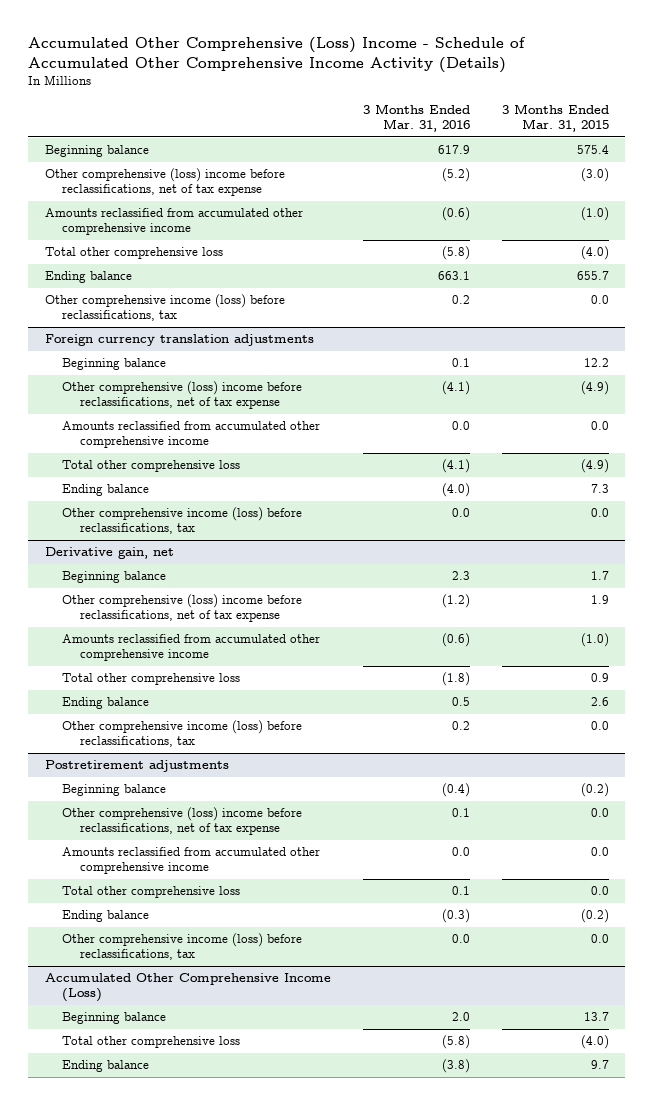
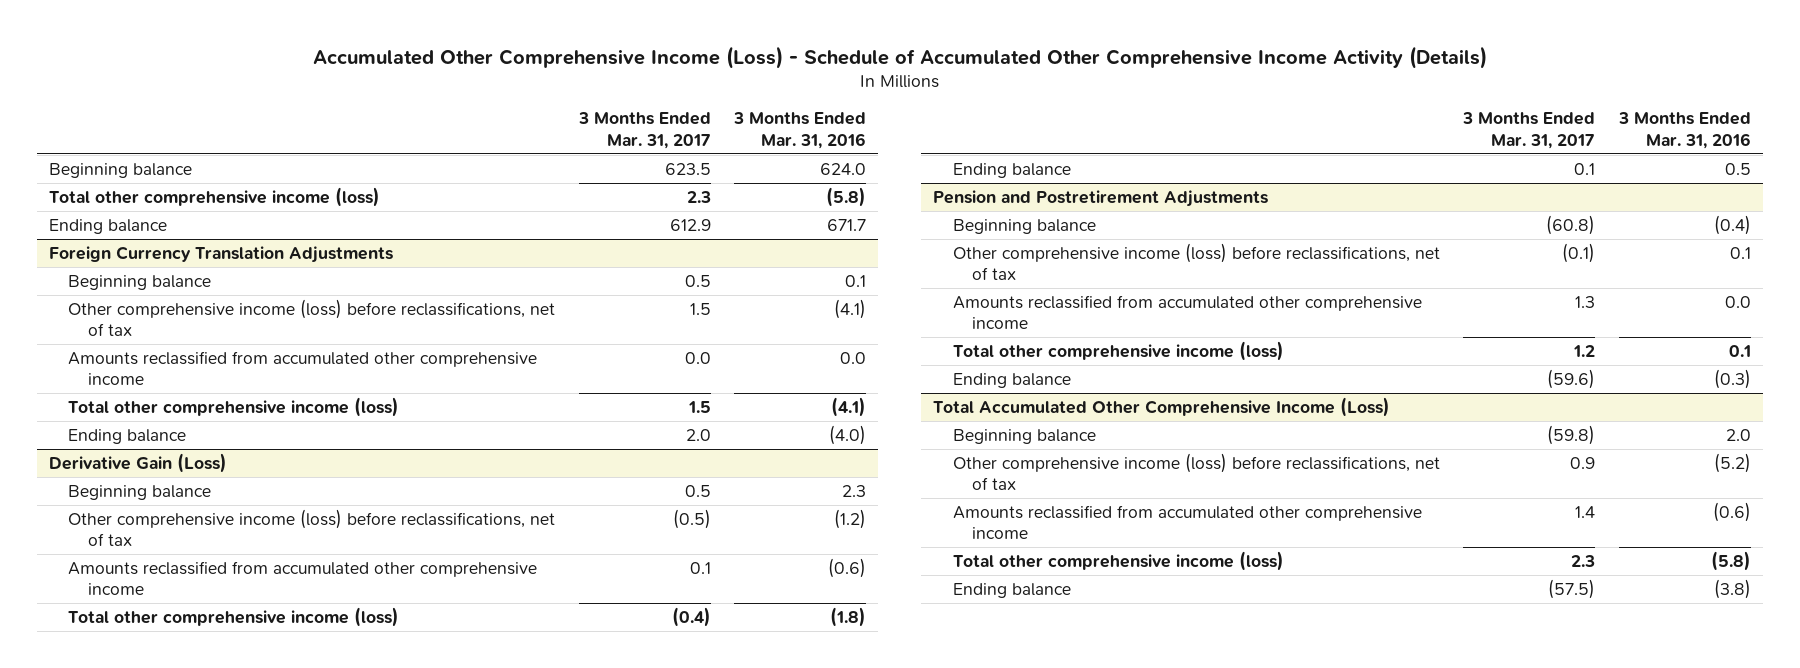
[28,37,527,73] Accumulated Other Comprehensive (Loss) Income - Schedule of Accumulated Other Comprehensive Income Activity (Details) -> [312,45,1487,69] Accumulated Other Comprehensive Income (Loss) - Schedule of Accumulated Other Comprehensive Income Activity (Details)
[502,104,610,133] 3 Months Ended Mar. 31, 2015 -> none
none -> [577,112,711,149] 3 Months Ended Mar. 31, 2017
[44,168,285,197] Other comprehensive (loss) income before reclassifications, net of tax expense -> none
[44,208,303,236] Amounts reclassified from accumulated other comprehensive income -> none
[44,294,285,322] Other comprehensive income (loss) before reclassifications, tax -> none
[437,145,470,155] 617.9 -> [820,162,867,175] 624.0
[44,247,223,260] Total other comprehensive loss -> [48,186,380,207] Total other comprehensive income (loss)
[437,271,470,281] 663.1 -> [827,218,867,231] 671.7
[44,334,314,347] Foreign currency translation adjustments -> [48,245,393,263] Foreign Currency Translation Adjustments
[62,381,303,410] Other comprehensive (loss) income before reclassifications, net of tax expense -> [68,298,556,337] Other comprehensive income (loss) before reclassifications, net of tax
[62,460,241,473] Total other comprehensive loss -> [68,396,400,417] Total other comprehensive income (loss)
[62,507,303,535] Other comprehensive income (loss) before reclassifications, tax -> none
[44,547,174,560] Derivative gain, net -> [48,452,227,473] Derivative Gain (Loss)
[62,594,303,623] Other comprehensive (loss) income before reclassifications, net of tax expense -> [68,508,556,547] Other comprehensive income (loss) before reclassifications, net of tax
[62,673,241,686] Total other comprehensive loss -> [68,606,400,627] Total other comprehensive income (loss)
[62,720,303,748] Other comprehensive income (loss) before reclassifications, tax -> none
[44,760,229,773] Postretirement adjustments -> [933,189,1269,207] Pension and Postretirement Adjustments
[62,807,303,836] Other comprehensive (loss) income before reclassifications, net of tax expense -> [952,242,1440,281] Other comprehensive income (loss) before reclassifications, net of tax
[62,886,241,899] Total other comprehensive loss -> [952,340,1284,361] Total other comprehensive income (loss)
[62,933,303,961] Other comprehensive income (loss) before reclassifications, tax -> none
[44,973,331,1003] Accumulated Other Comprehensive Income (Loss) -> [933,396,1391,417] Total Accumulated Other Comprehensive Income (Loss)
none -> [952,452,1440,491] Other comprehensive income (loss) before reclassifications, net of tax
none -> [952,504,1422,540] Amounts reclassified from accumulated other comprehensive income
[62,1036,241,1049] Total other comprehensive loss -> [952,550,1284,571] Total other comprehensive income (loss)

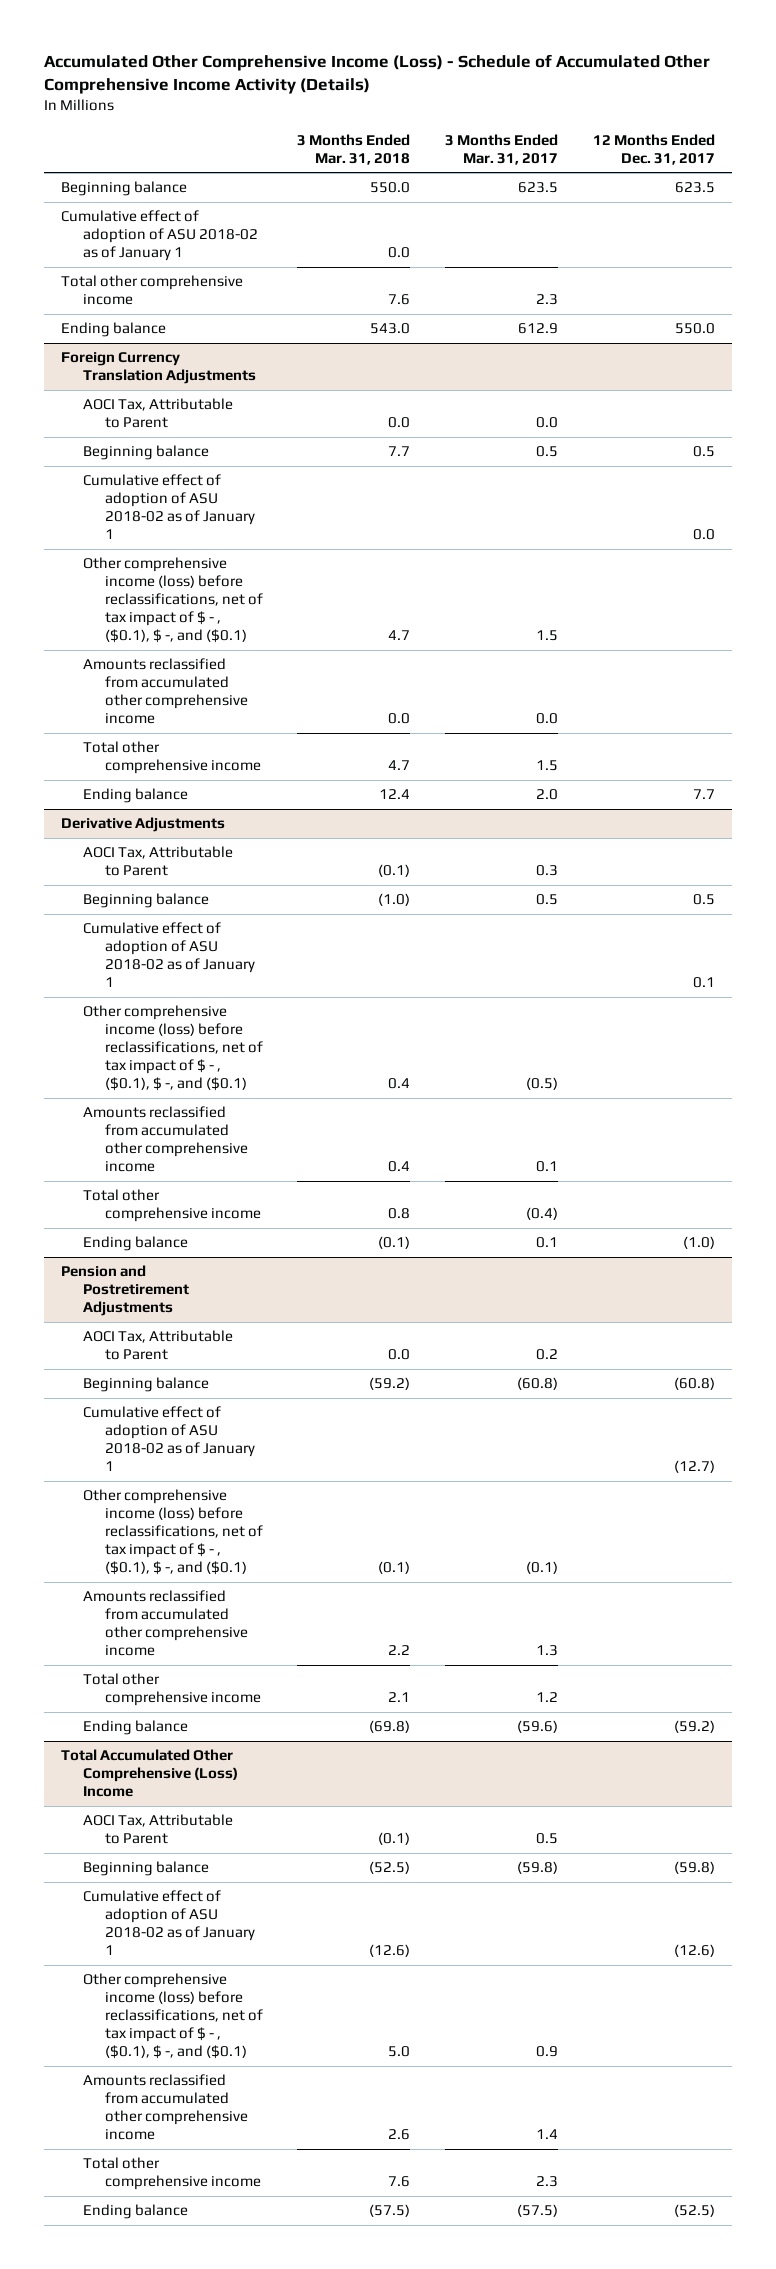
[733,112,867,149] 3 Months Ended Mar. 31, 2016 -> none
none -> [297,133,411,165] 3 Months Ended Mar. 31, 2018
none -> [592,133,715,165] 12 Months Ended Dec. 31, 2017
none -> [61,210,258,262] Cumulative effect of adoption of ASU 2018-02 as of January 1
[48,186,380,207] Total other comprehensive income (loss) -> [61,275,244,306] Total other comprehensive income
none -> [82,398,233,429] AOCI Tax, Attributable to Parent
none -> [82,474,255,539] Cumulative effect of adoption of ASU 2018-02 as of January 1
[68,298,556,337] Other comprehensive income (loss) before reclassifications, net of tax -> [82,557,263,643] Other comprehensive income (loss) before reclassifications, net of tax impact of $ - , ($0.1), $ -, and ($0.1)
[68,396,400,417] Total other comprehensive income (loss) -> [82,741,261,775] Total other comprehensive income
[48,452,227,473] Derivative Gain (Loss) -> [61,817,226,833] Derivative Adjustments
none -> [82,846,233,877] AOCI Tax, Attributable to Parent
none -> [82,922,255,987] Cumulative effect of adoption of ASU 2018-02 as of January 1
[68,508,556,547] Other comprehensive income (loss) before reclassifications, net of tax -> [82,1005,263,1091] Other comprehensive income (loss) before reclassifications, net of tax impact of $ - , ($0.1), $ -, and ($0.1)
[68,606,400,627] Total other comprehensive income (loss) -> [82,1189,261,1223] Total other comprehensive income
none -> [82,1330,233,1361] AOCI Tax, Attributable to Parent
none -> [82,1406,255,1471] Cumulative effect of adoption of ASU 2018-02 as of January 1
[952,242,1440,281] Other comprehensive income (loss) before reclassifications, net of tax -> [82,1489,263,1575] Other comprehensive income (loss) before reclassifications, net of tax impact of $ - , ($0.1), $ -, and ($0.1)
[952,340,1284,361] Total other comprehensive income (loss) -> [82,1673,261,1707] Total other comprehensive income
[933,396,1391,417] Total Accumulated Other Comprehensive Income (Loss) -> [61,1749,238,1798] Total Accumulated Other Comprehensive (Loss) Income
none -> [82,1814,233,1845] AOCI Tax, Attributable to Parent
none -> [82,1890,255,1955] Cumulative effect of adoption of ASU 2018-02 as of January 1
[952,452,1440,491] Other comprehensive income (loss) before reclassifications, net of tax -> [82,1973,263,2059] Other comprehensive income (loss) before reclassifications, net of tax impact of $ - , ($0.1), $ -, and ($0.1)
[952,550,1284,571] Total other comprehensive income (loss) -> [82,2157,261,2191] Total other comprehensive income

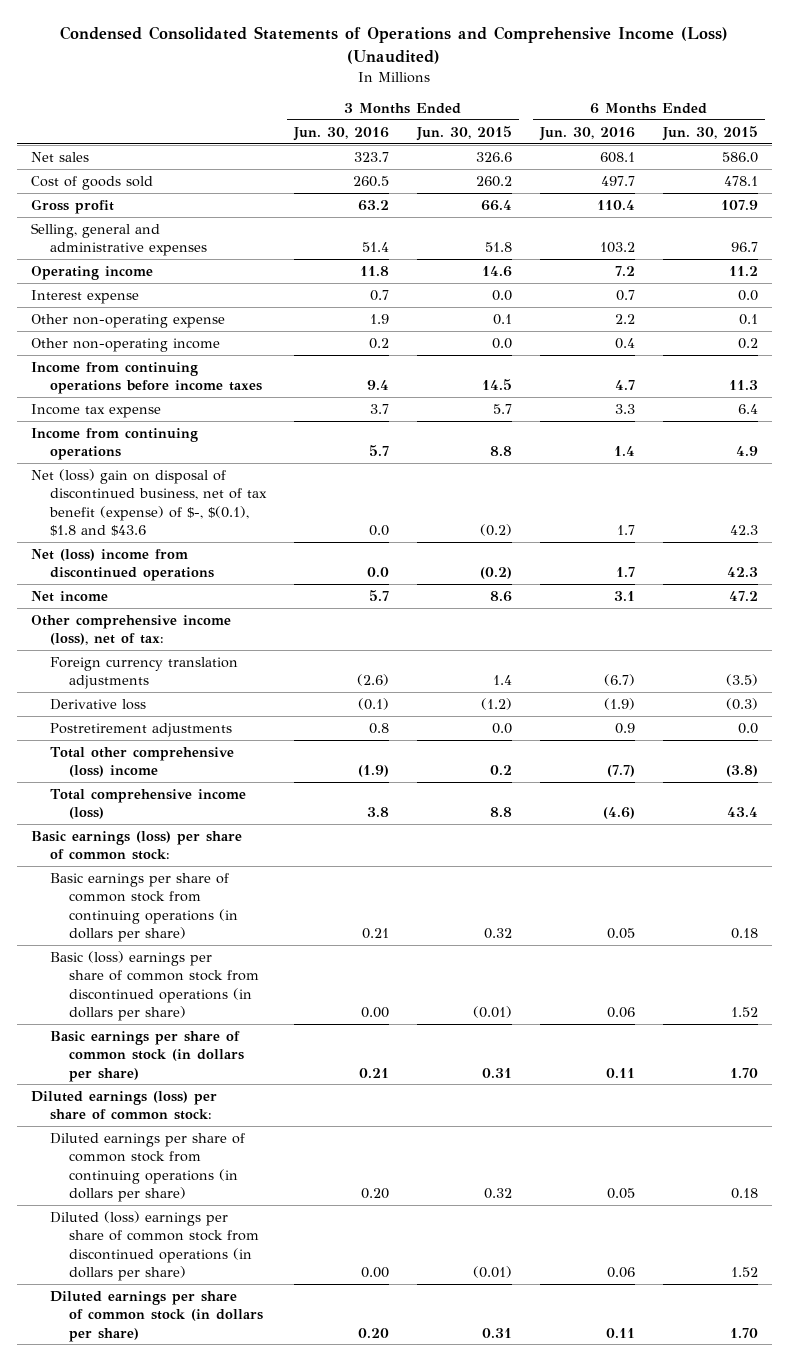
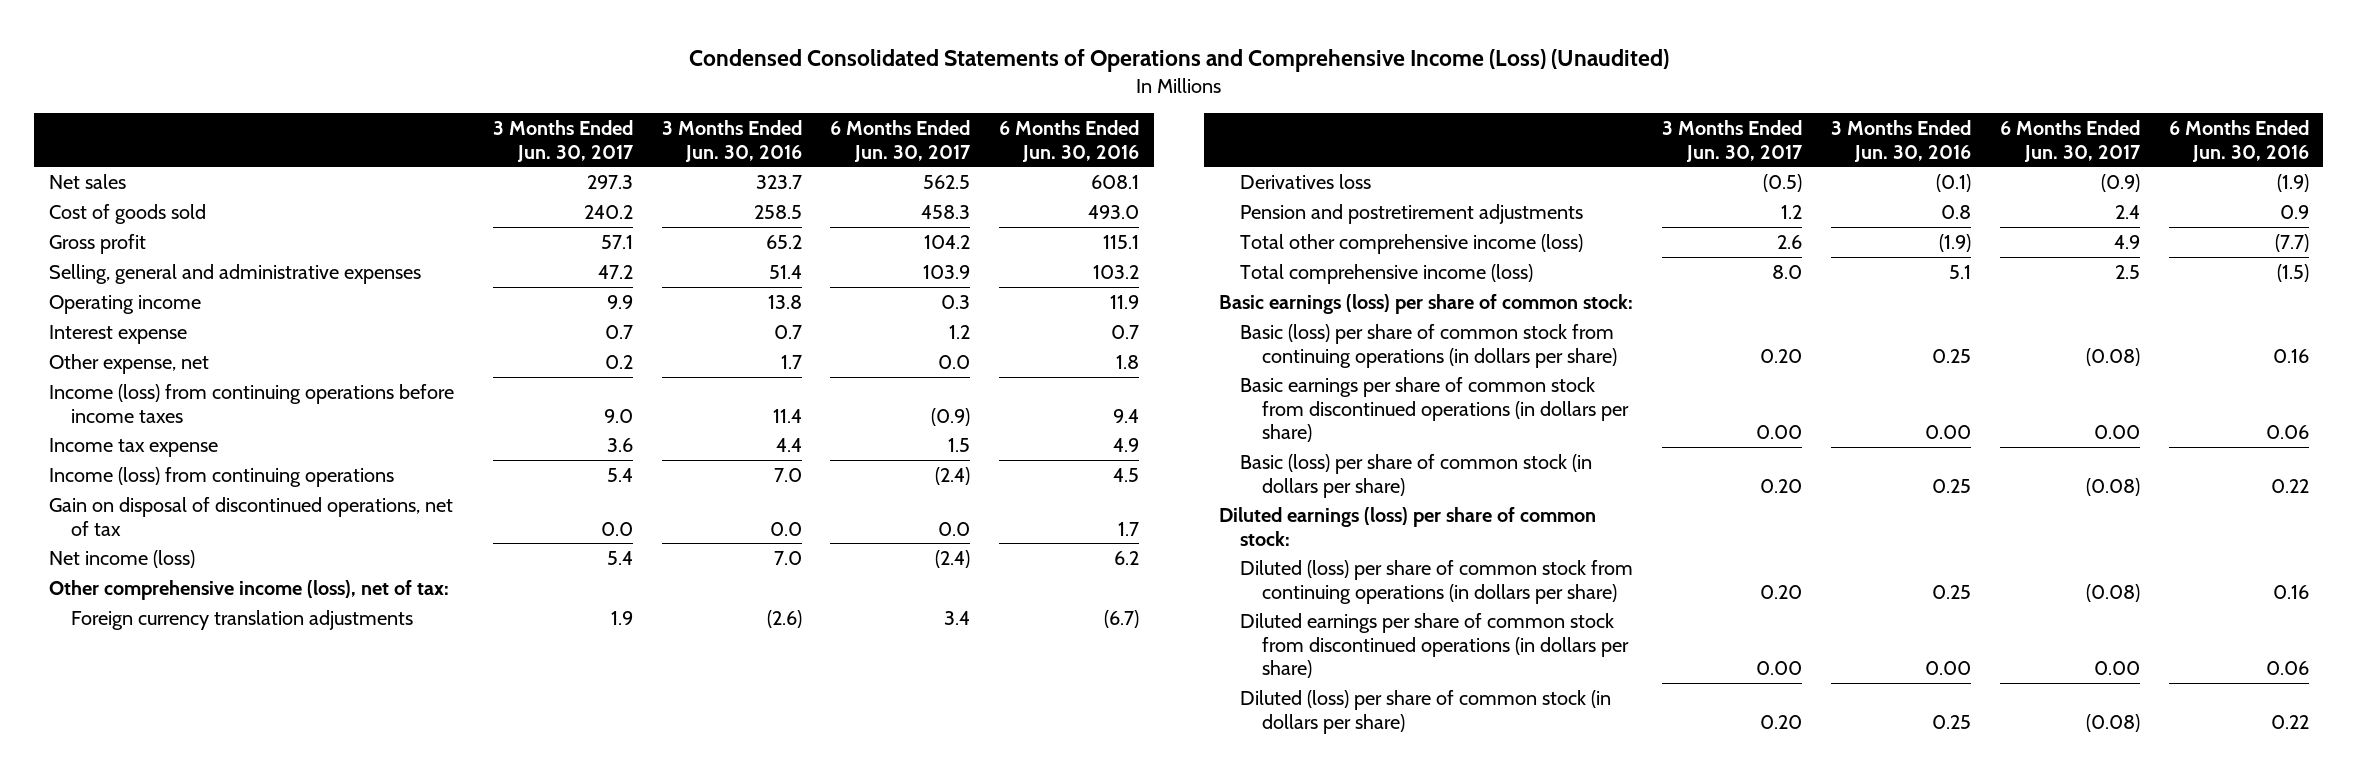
[416,125,513,141] Jun. 30, 2015 -> none
[662,125,759,141] Jun. 30, 2015 -> none
none -> [492,120,634,162] 3 Months Ended Jun. 30, 2017
none -> [830,120,972,162] 6 Months Ended Jun. 30, 2017
[352,175,389,187] 260.5 -> [753,204,802,219] 258.5
[601,175,636,186] 497.7 -> [1088,204,1140,219] 493.0
[357,199,389,211] 63.2 -> [765,234,802,249] 65.2
[597,199,636,210] 110.4 -> [1103,234,1140,249] 115.1
[359,265,389,276] 11.8 -> [767,294,802,309] 13.8
[615,265,636,276] 7.2 -> [1110,294,1140,309] 11.9
[30,313,225,328] Other non-operating expense -> none
[30,337,220,352] Other non-operating income -> none
[30,548,214,582] Net (loss) income from discontinued operations -> none
none -> [48,353,209,374] Other expense, net
[30,361,262,395] Income from continuing operations before income taxes -> [48,383,454,423] Income (loss) from continuing operations before income taxes
[366,380,389,391] 9.4 -> [772,408,802,423] 11.4
[615,380,636,391] 4.7 -> [1113,408,1140,423] 9.4
[369,403,389,414] 3.7 -> [775,437,802,452] 4.4
[615,403,636,414] 3.3 -> [1113,437,1140,452] 4.9
[30,427,198,461] Income from continuing operations -> [48,466,394,487] Income (loss) from continuing operations
[368,445,389,457] 5.7 -> [773,467,802,482] 7.0
[614,446,636,457] 1.4 -> [1113,467,1140,482] 4.5
[30,468,267,536] Net (loss) gain on disposal of discontinued business, net of tax benefit (expense) of $-, $(0.1), $1.8 and $43.6 -> [48,496,453,536] Gain on disposal of discontinued operations, net of tax
[30,590,108,602] Net income -> [48,549,195,568] Net income (loss)
[368,589,389,601] 5.7 -> [773,550,802,565] 7.0
[614,590,636,601] 3.1 -> [1114,550,1140,565] 6.2
[49,698,146,710] Derivative loss -> [1240,173,1372,189] Derivatives loss
[49,722,232,737] Postretirement adjustments -> [1240,203,1584,224] Pension and postretirement adjustments
[49,746,234,778] Total other comprehensive (loss) income -> [1240,233,1584,254] Total other comprehensive income (loss)
[366,807,389,818] 3.8 -> [1949,264,1972,279] 5.1
[603,807,636,820] (4.6) -> [2276,263,2309,282] (1.5)
[49,872,238,942] Basic earnings per share of common stock from continuing operations (in dollars per share) -> [1240,323,1618,368] Basic (loss) per share of common stock from continuing operations (in dollars per share)
[361,927,389,939] 0.21 -> [1932,348,1972,363] 0.25
[607,927,636,939] 0.05 -> [2272,348,2309,363] 0.16
[49,950,259,1021] Basic (loss) earnings per share of common stock from discontinued operations (in dollars per share) -> [1240,376,1630,443] Basic earnings per share of common stock from discontinued operations (in dollars per share)
[49,1030,244,1082] Basic earnings per share of common stock (in dollars per share) -> [1240,453,1593,498] Basic (loss) per share of common stock (in dollars per share)
[358,1067,389,1078] 0.21 -> [1932,478,1972,493] 0.25
[606,1067,636,1078] 0.11 -> [2270,478,2309,493] 0.22
[49,1132,245,1202] Diluted earnings per share of common stock from continuing operations (in dollars per share) -> [1240,559,1634,604] Diluted (loss) per share of common stock from continuing operations (in dollars per share)
[360,1187,389,1199] 0.20 -> [1932,584,1972,599] 0.25
[607,1187,636,1199] 0.05 -> [2272,584,2309,599] 0.16
[49,1210,259,1281] Diluted (loss) earnings per share of common stock from discontinued operations (in dollars per share) -> [1240,612,1630,679] Diluted earnings per share of common stock from discontinued operations (in dollars per share)
[49,1290,263,1342] Diluted earnings per share of common stock (in dollars per share) -> [1240,689,1612,734] Diluted (loss) per share of common stock (in dollars per share)
[357,1327,389,1338] 0.20 -> [1932,714,1972,729] 0.25
[606,1327,636,1338] 0.11 -> [2270,714,2309,729] 0.22

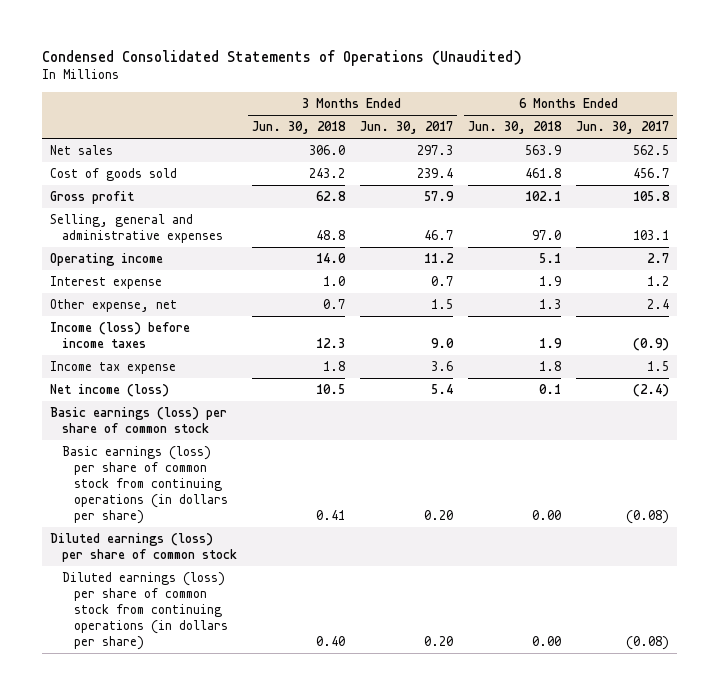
[688,48,1669,72] Condensed Consolidated Statements of Operations and Comprehensive Income (Loss) (Unaudited) -> [41,50,522,67] Condensed Consolidated Statements of Operations (Unaudited)
[661,120,802,162] 3 Months Ended Jun. 30, 2016 -> none
[999,120,1140,162] 6 Months Ended Jun. 30, 2016 -> none
none -> [251,121,346,135] Jun. 30, 2018
none -> [468,121,563,135] Jun. 30, 2018
[583,204,633,219] 240.2 -> [416,167,453,178] 239.4
[921,204,971,219] 458.3 -> [633,167,670,178] 456.7
[600,234,633,249] 57.1 -> [423,190,454,201] 57.9
[924,234,971,249] 104.2 -> [633,190,671,201] 105.8
[597,264,633,279] 47.2 -> [423,230,453,241] 46.7
[923,264,971,279] 103.9 -> [633,230,670,241] 103.1
[606,294,633,309] 9.9 -> [423,252,454,263] 11.2
[941,294,971,309] 0.3 -> [647,252,670,263] 2.7
[604,354,633,369] 0.2 -> [430,298,453,309] 1.5
[938,354,971,369] 0.0 -> [647,298,670,309] 2.4
[48,383,454,423] Income (loss) from continuing operations before income taxes -> [49,321,190,349] Income (loss) before income taxes
[48,466,394,487] Income (loss) from continuing operations -> none
[48,496,453,536] Gain on disposal of discontinued operations, net of tax -> none
[48,579,449,600] Other comprehensive income (loss), net of tax: -> none
[70,609,413,630] Foreign currency translation adjustments -> none
[1240,173,1372,189] Derivatives loss -> none
[1240,203,1584,224] Pension and postretirement adjustments -> none
[1240,233,1584,254] Total other comprehensive income (loss) -> none
[1240,263,1534,284] Total comprehensive income (loss) -> none
[1240,376,1630,443] Basic earnings per share of common stock from discontinued operations (in dollars per share) -> none
[1240,453,1593,498] Basic (loss) per share of common stock (in dollars per share) -> none
[1240,612,1630,679] Diluted earnings per share of common stock from discontinued operations (in dollars per share) -> none
[1240,689,1612,734] Diluted (loss) per share of common stock (in dollars per share) -> none
[1218,293,1633,314] Basic earnings (loss) per share of common stock: -> [49,406,227,434] Basic earnings (loss) per share of common stock
[1240,323,1618,368] Basic (loss) per share of common stock from continuing operations (in dollars per share) -> [61,445,228,525] Basic earnings (loss) per share of common stock from continuing operations (in dollars per share)
[1218,506,1596,546] Diluted earnings (loss) per share of common stock: -> [49,532,237,563] Diluted earnings (loss) per share of common stock
[1240,559,1634,604] Diluted (loss) per share of common stock from continuing operations (in dollars per share) -> [61,571,228,651] Diluted earnings (loss) per share of common stock from continuing operations (in dollars per share)

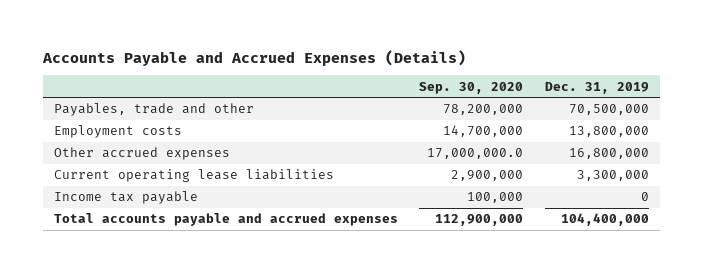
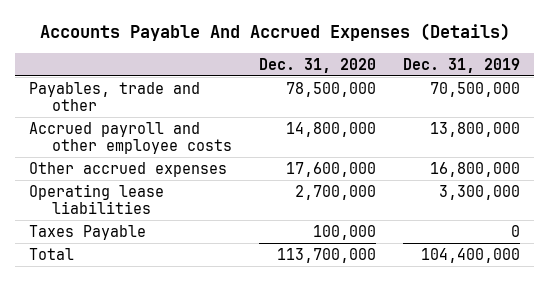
[42,49,467,66] Accounts Payable and Accrued Expenses (Details) -> [39,23,510,42] Accounts Payable And Accrued Expenses (Details)
[419,81,524,94] Sep. 30, 2020 -> none
none -> [259,57,377,73] Dec. 31, 2020
[53,125,182,139] Employment costs -> [28,121,233,154] Accrued payroll and other employee costs
[53,169,334,183] Current operating lease liabilities -> [28,183,164,214] Operating lease liabilities
[53,191,198,205] Income tax payable -> [28,224,146,240] Taxes Payable
[53,213,398,227] Total accounts payable and accrued expenses -> [28,247,74,260] Total

